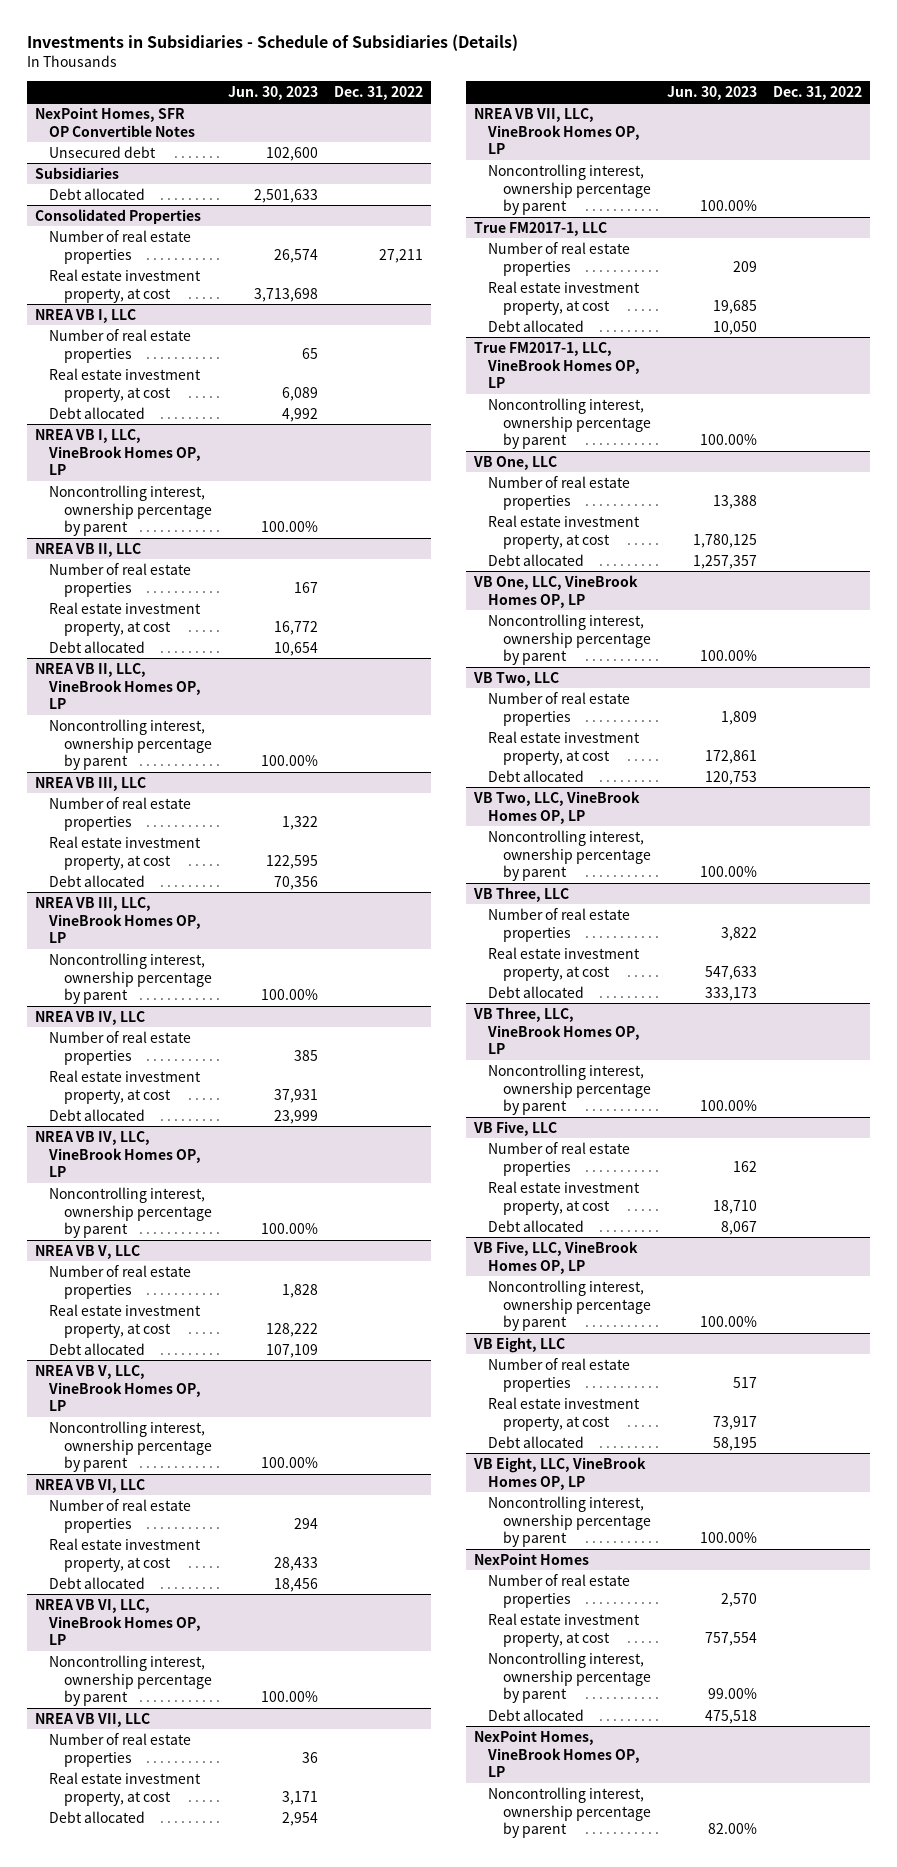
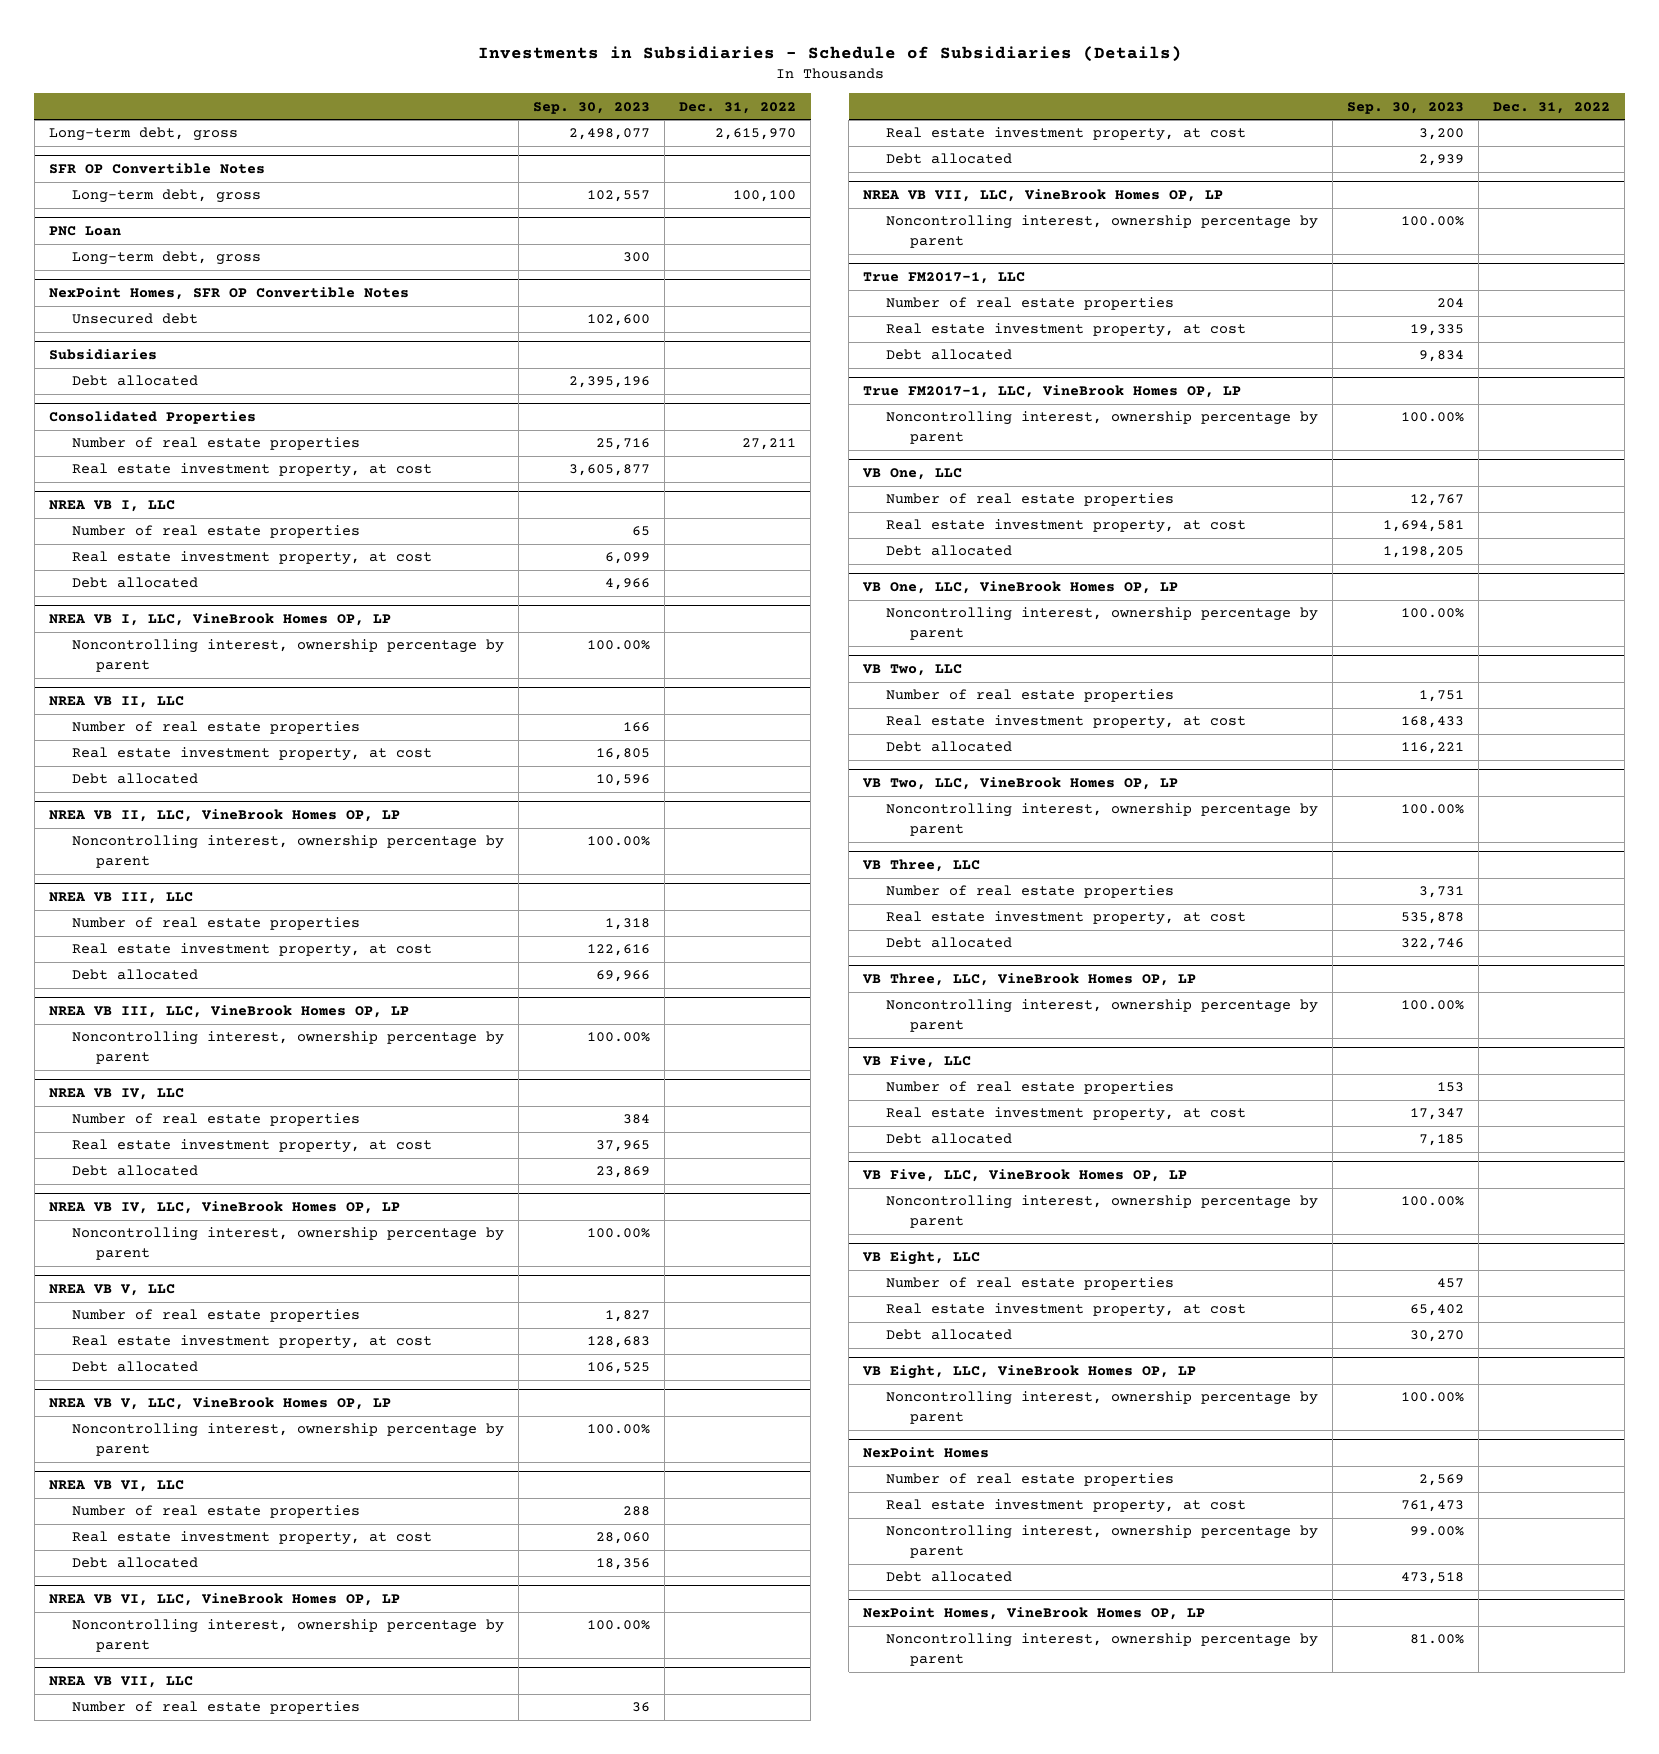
[227,85,318,100] Jun. 30, 2023 -> none
none -> [533,101,651,114] Sep. 30, 2023
none -> [48,127,238,142] Long-term debt, gross
none -> [48,163,265,175] SFR OP Convertible Notes
none -> [72,189,262,204] Long-term debt, gross
none -> [48,226,121,237] PNC Loan
none -> [72,251,262,266] Long-term debt, gross

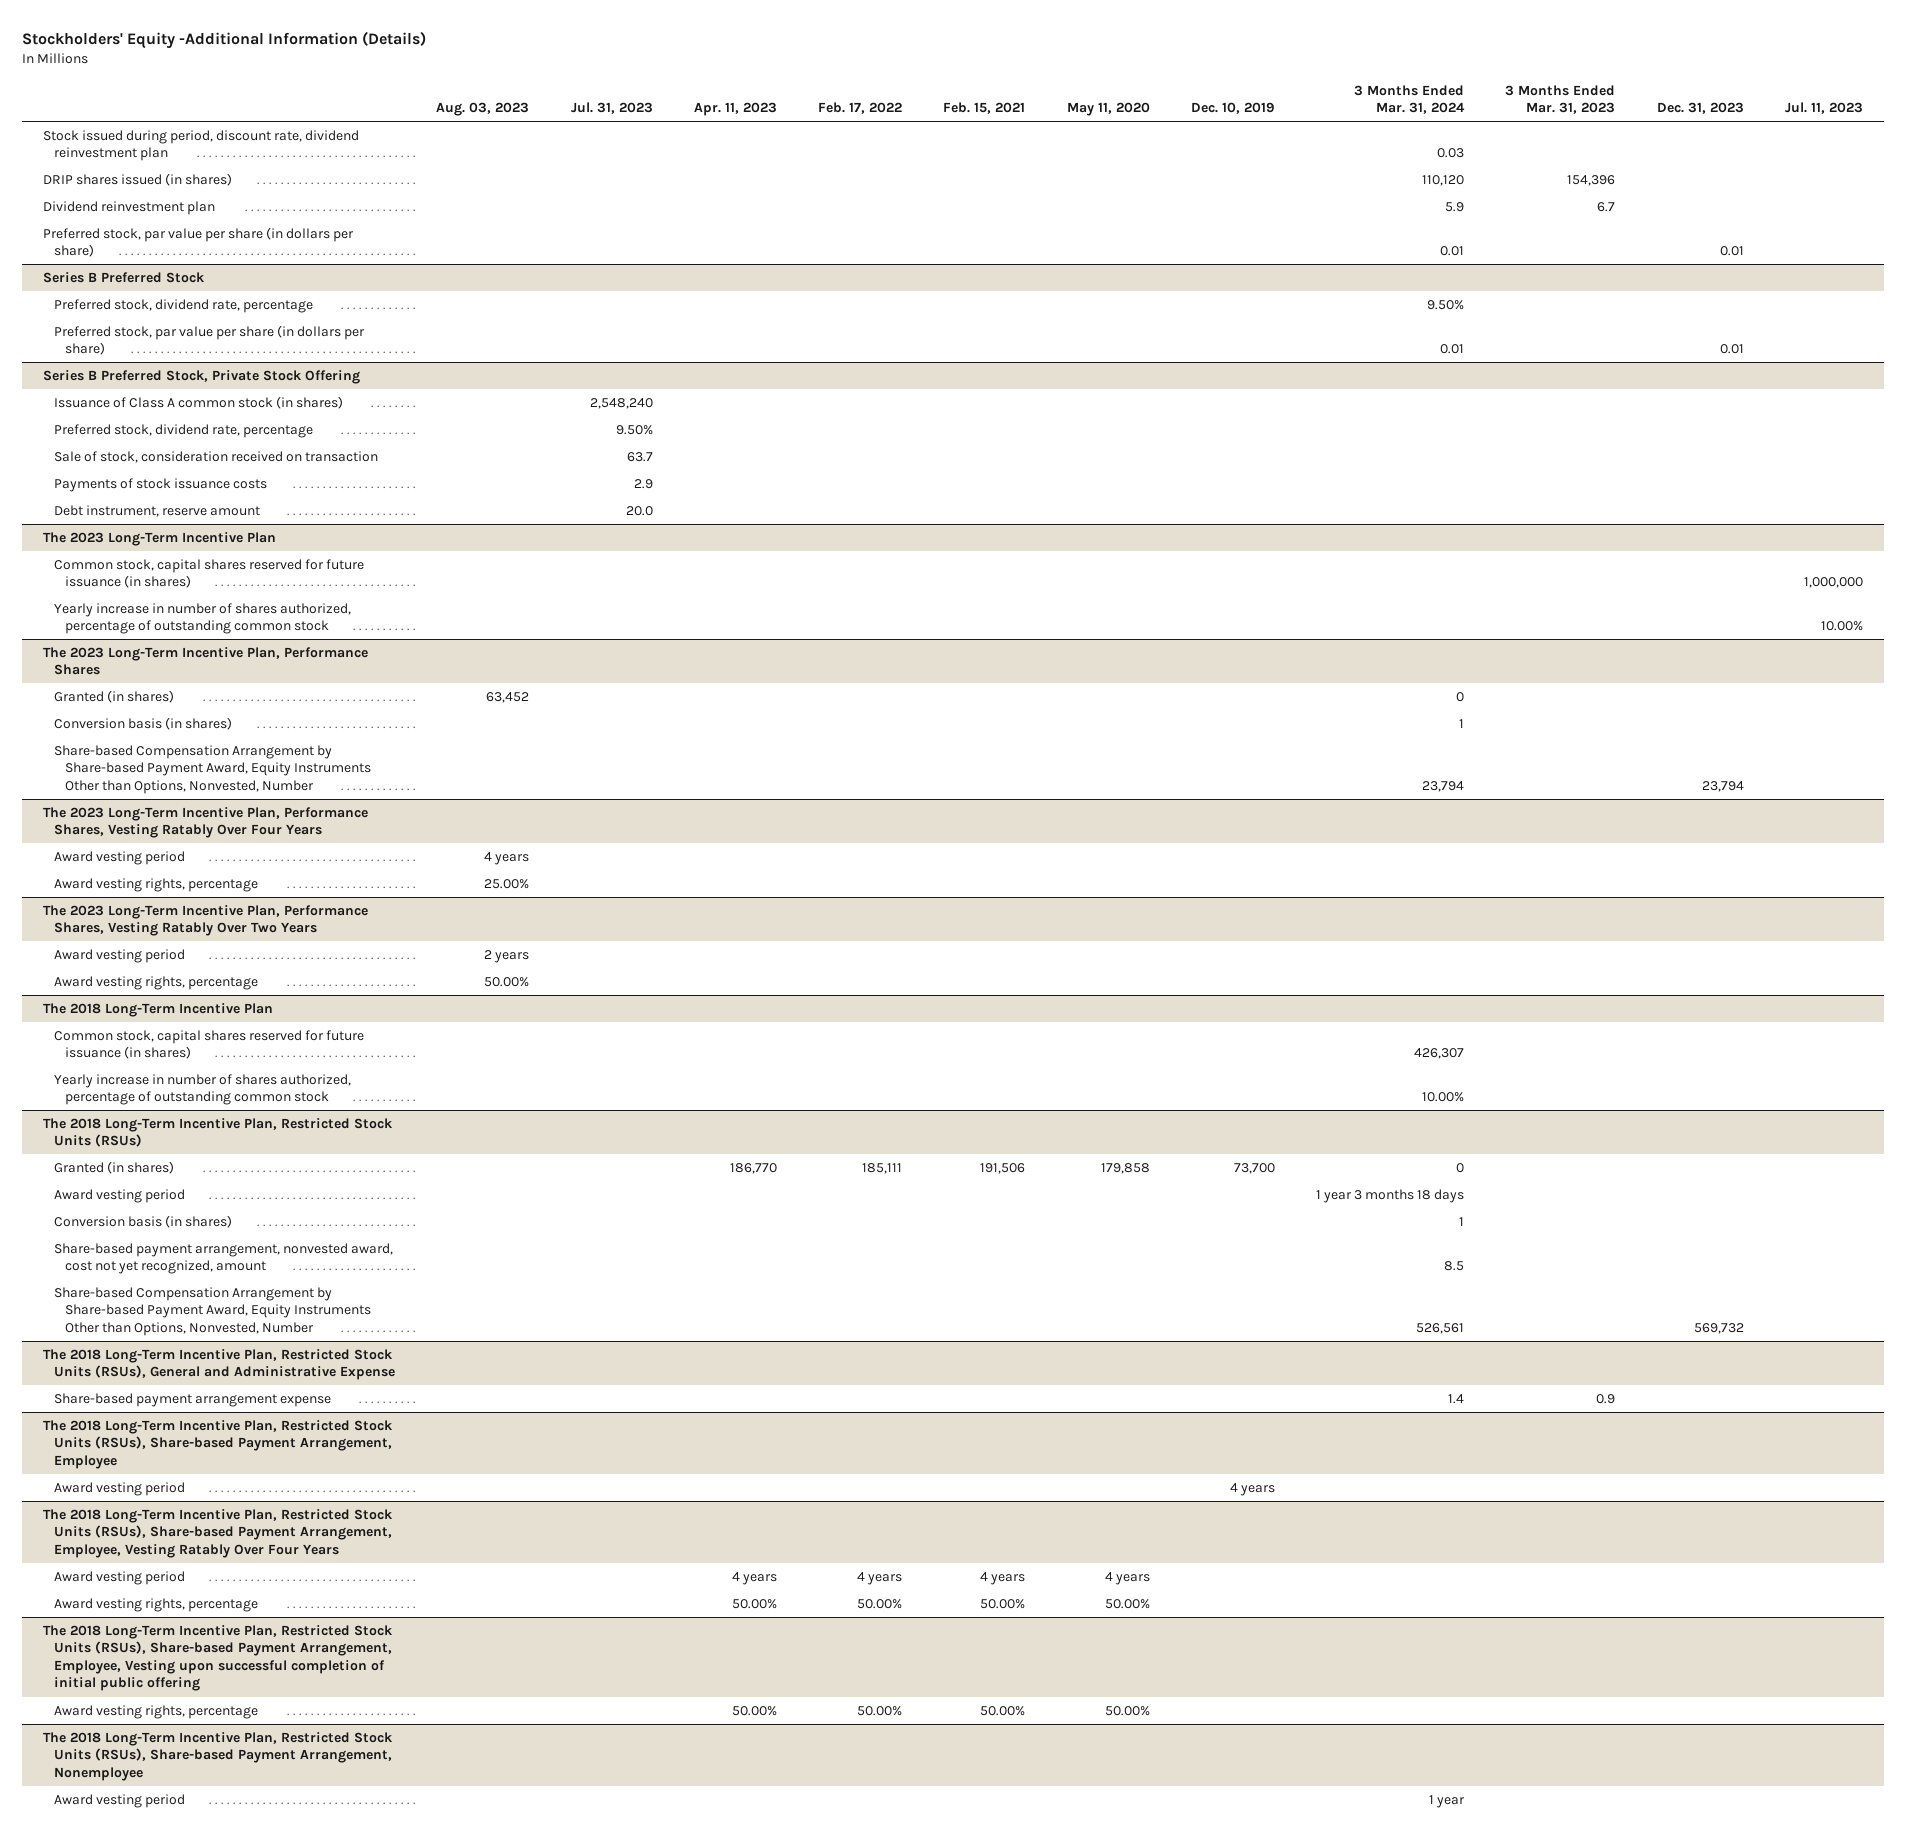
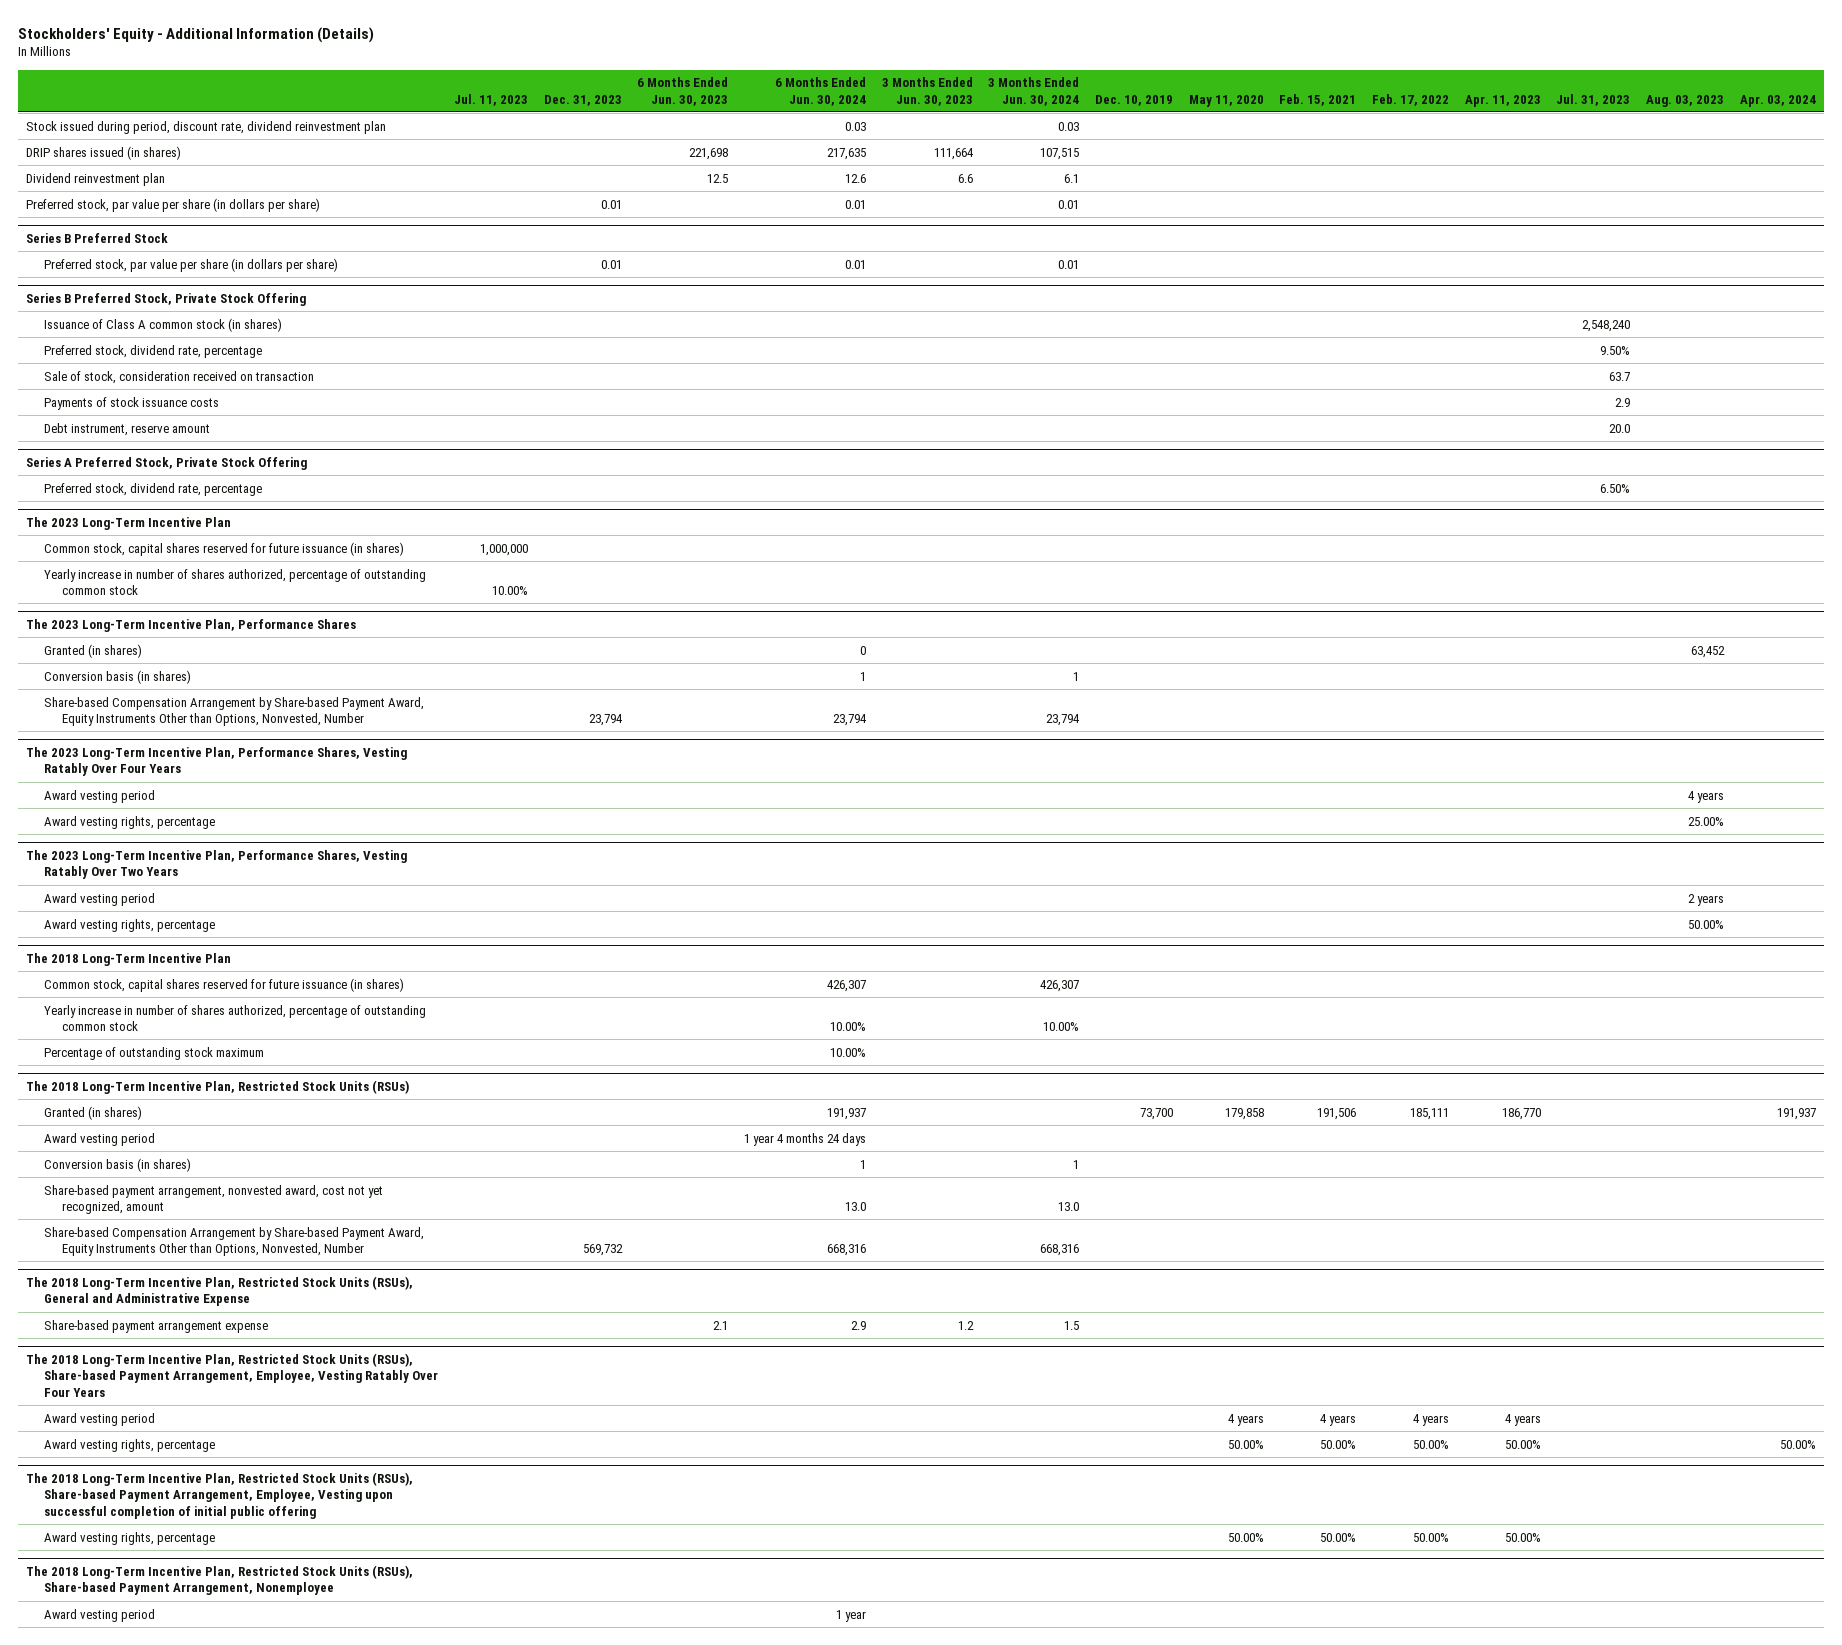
[22,31,427,50] Stockholders' Equity -Additional Information (Details) -> [18,26,375,43] Stockholders' Equity - Additional Information (Details)
[1354,84,1466,115] 3 Months Ended Mar. 31, 2024 -> none
[1505,84,1616,115] 3 Months Ended Mar. 31, 2023 -> none
none -> [637,77,729,106] 6 Months Ended Jun. 30, 2023
none -> [775,77,867,106] 6 Months Ended Jun. 30, 2024
none -> [881,77,973,106] 3 Months Ended Jun. 30, 2023
none -> [988,77,1080,106] 3 Months Ended Jun. 30, 2024
none -> [1739,94,1816,107] Apr. 03, 2024
[53,298,313,313] Preferred stock, dividend rate, percentage -> none
none -> [26,456,308,470] Series A Preferred Stock, Private Stock Offering
none -> [44,482,263,496] Preferred stock, dividend rate, percentage
none -> [44,1046,265,1060] Percentage of outstanding stock maximum
[43,1419,394,1469] The 2018 Long-Term Incentive Plan, Restricted Stock Units (RSUs), Share-based Payment Arrangement, Employee -> none
[53,1481,185,1496] Award vesting period -> none

